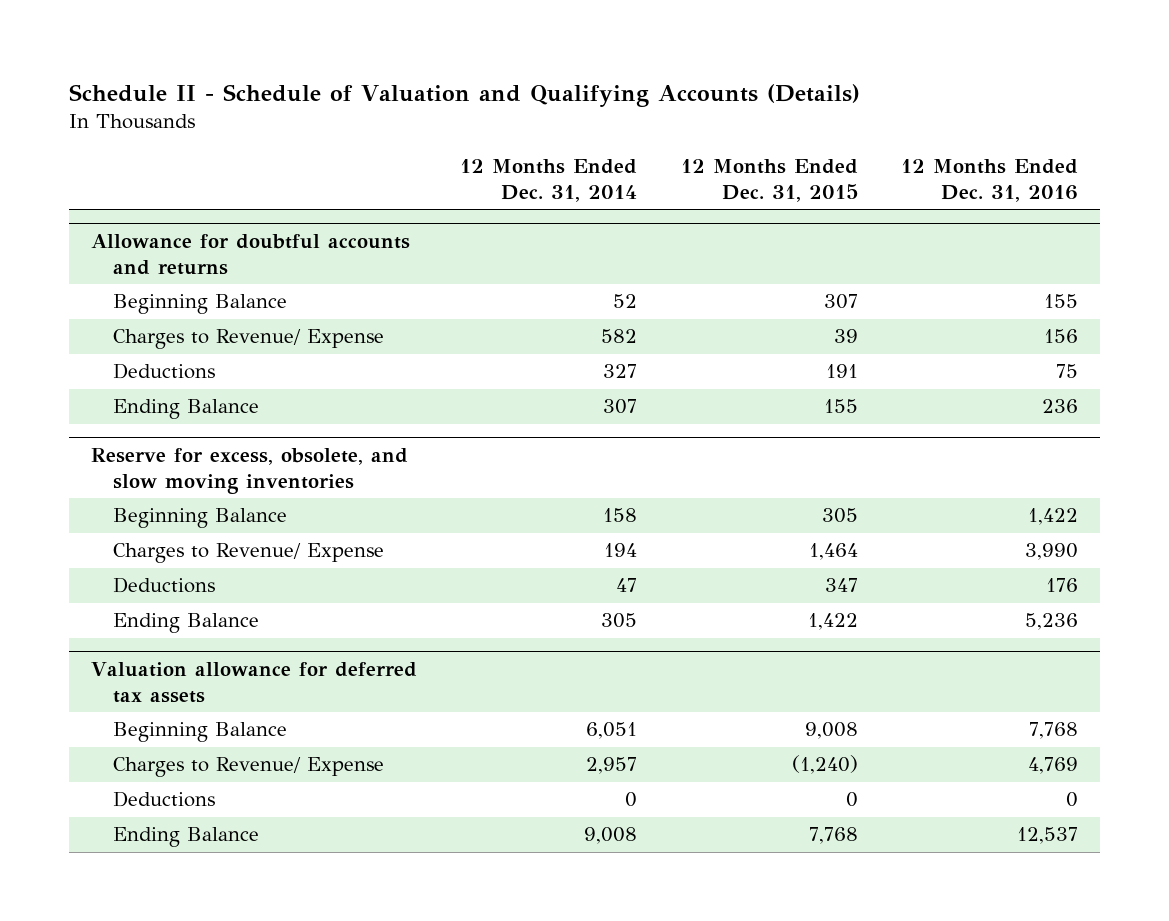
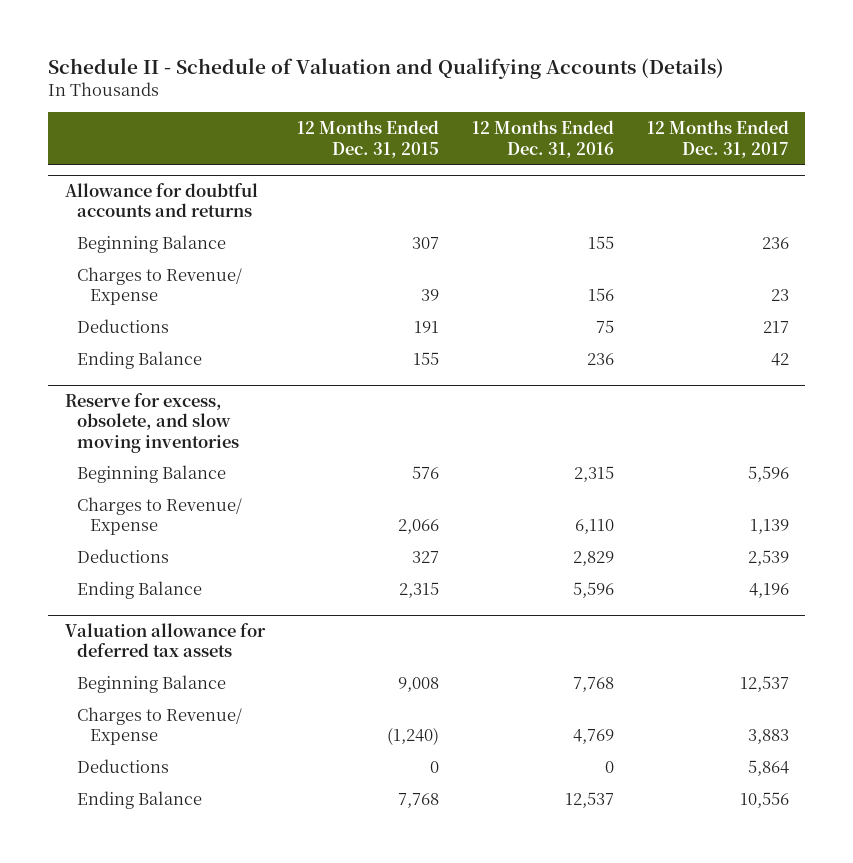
[460,158,638,203] 12 Months Ended Dec. 31, 2014 -> none
none -> [646,120,789,158] 12 Months Ended Dec. 31, 2017
[821,508,858,524] 305 -> [412,465,440,479] 576
[1028,508,1079,526] 1,422 -> [573,465,614,482] 2,315
[808,543,858,561] 1,464 -> [398,519,440,535] 2,066
[1025,543,1079,561] 3,990 -> [574,519,614,535] 6,110
[824,578,858,593] 347 -> [412,550,440,563] 327
[1046,578,1079,593] 176 -> [572,550,614,566] 2,829
[807,613,858,631] 1,422 -> [399,581,440,598] 2,315
[1025,613,1079,631] 5,236 -> [572,581,614,598] 5,596

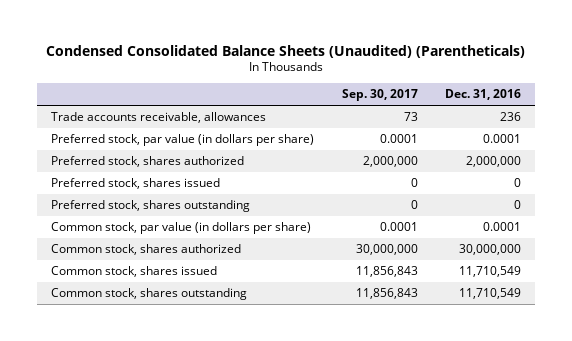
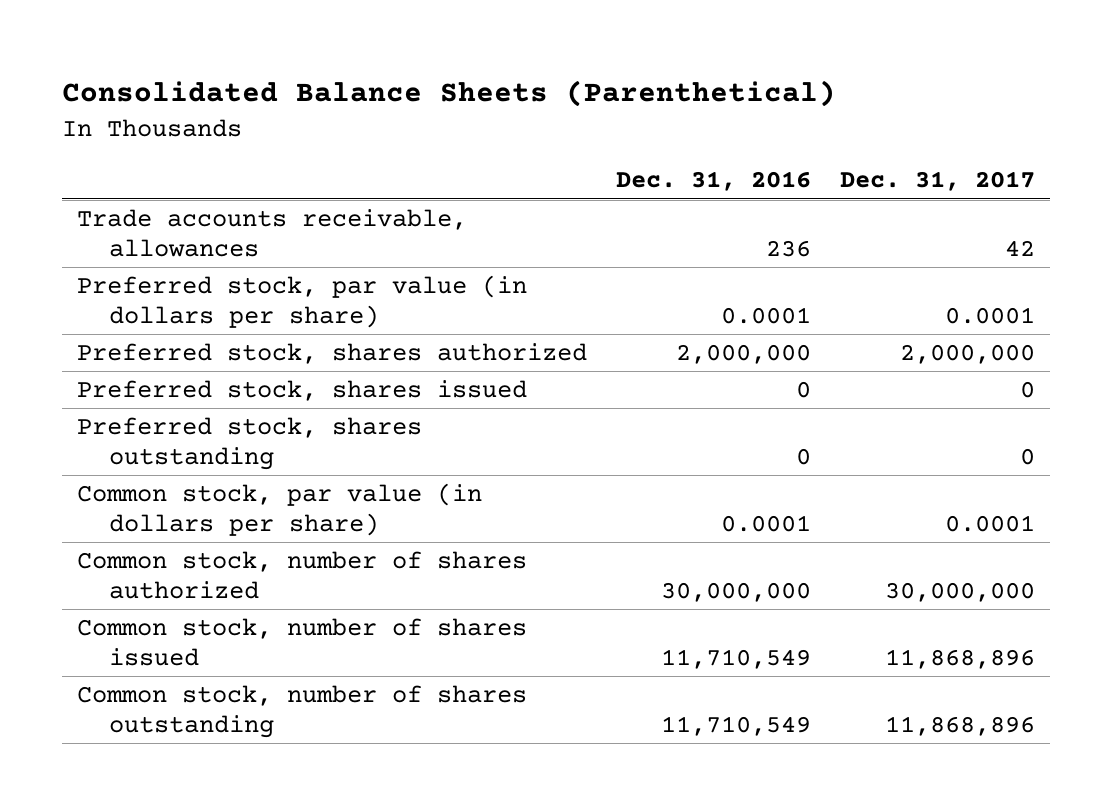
[46,44,526,58] Condensed Consolidated Balance Sheets (Unaudited) (Parentheticals) -> [61,80,836,108] Consolidated Balance Sheets (Parenthetical)
[341,89,418,102] Sep. 30, 2017 -> none
none -> [840,171,1036,192] Dec. 31, 2017
[51,244,242,256] Common stock, shares authorized -> [76,550,527,600] Common stock, number of shares authorized
[51,266,218,278] Common stock, shares issued -> [76,617,527,667] Common stock, number of shares issued
[51,288,248,301] Common stock, shares outstanding -> [76,684,527,739] Common stock, number of shares outstanding

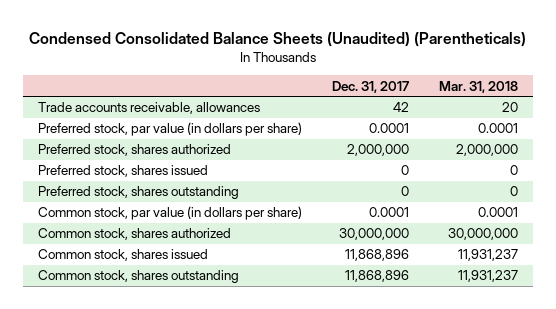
[61,80,836,108] Consolidated Balance Sheets (Parenthetical) -> [29,31,527,47] Condensed Consolidated Balance Sheets (Unaudited) (Parentheticals)
[615,171,811,192] Dec. 31, 2016 -> none
none -> [439,80,519,93] Mar. 31, 2018
[76,550,527,600] Common stock, number of shares authorized -> [37,228,231,241] Common stock, shares authorized
[76,617,527,667] Common stock, number of shares issued -> [37,249,208,262] Common stock, shares issued
[76,684,527,739] Common stock, number of shares outstanding -> [37,270,239,284] Common stock, shares outstanding

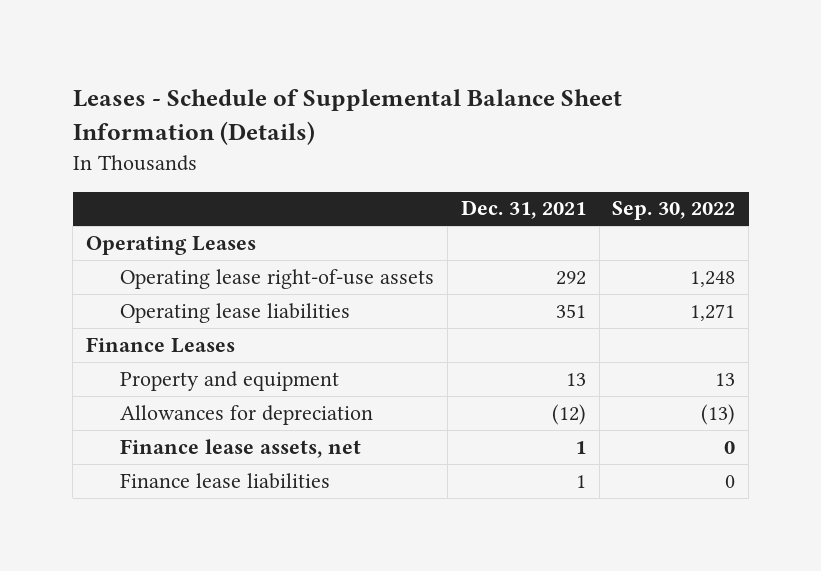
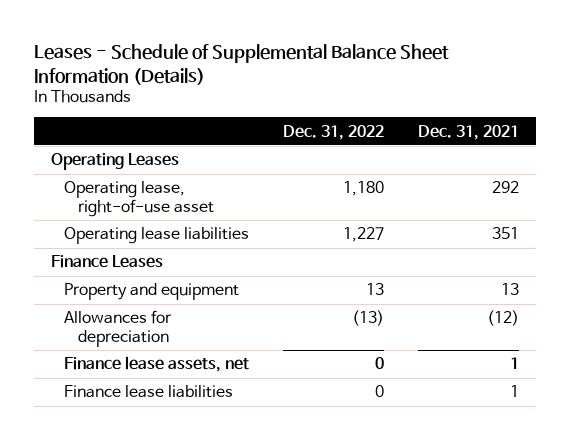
[612,201,736,221] Sep. 30, 2022 -> none
none -> [283,124,385,140] Dec. 31, 2022
[119,268,434,289] Operating lease right-of-use assets -> [64,181,214,217] Operating lease, right-of-use asset

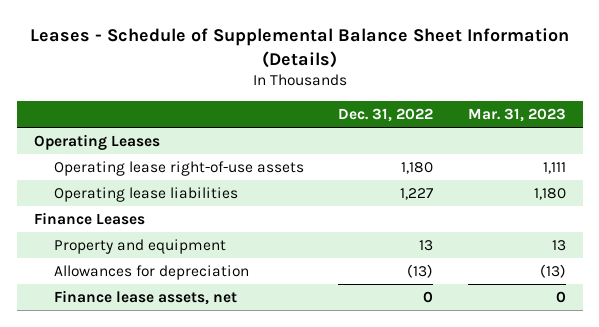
[418,124,520,140] Dec. 31, 2021 -> none
none -> [467,107,566,122] Mar. 31, 2023
[64,181,214,217] Operating lease, right-of-use asset -> [54,161,305,177] Operating lease right-of-use assets
[64,385,234,399] Finance lease liabilities -> none

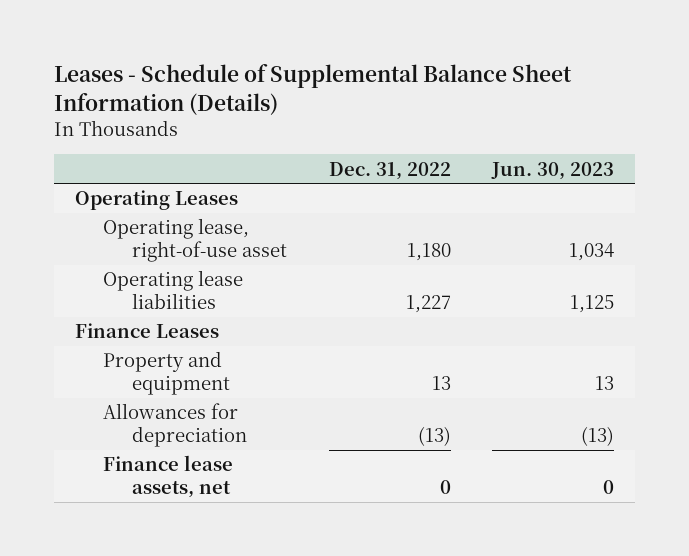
[467,107,566,122] Mar. 31, 2023 -> none
none -> [491,161,615,180] Jun. 30, 2023
[54,161,305,177] Operating lease right-of-use assets -> [103,218,288,263] Operating lease, right-of-use asset

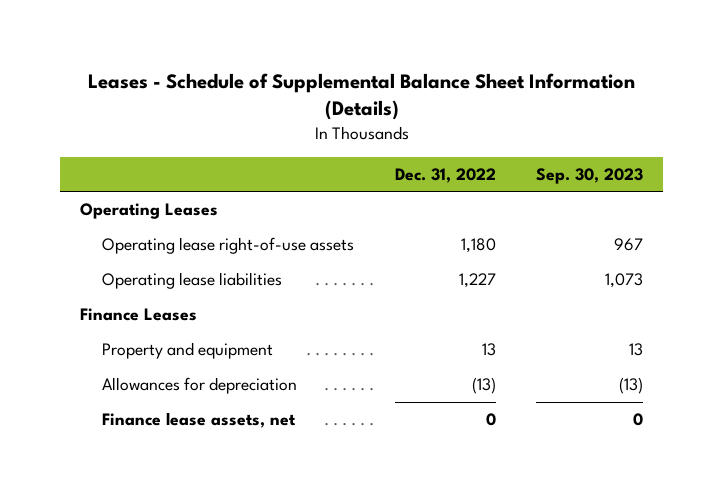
[491,161,615,180] Jun. 30, 2023 -> none
none -> [536,167,644,184] Sep. 30, 2023
[103,218,288,263] Operating lease, right-of-use asset -> [102,237,355,255] Operating lease right-of-use assets

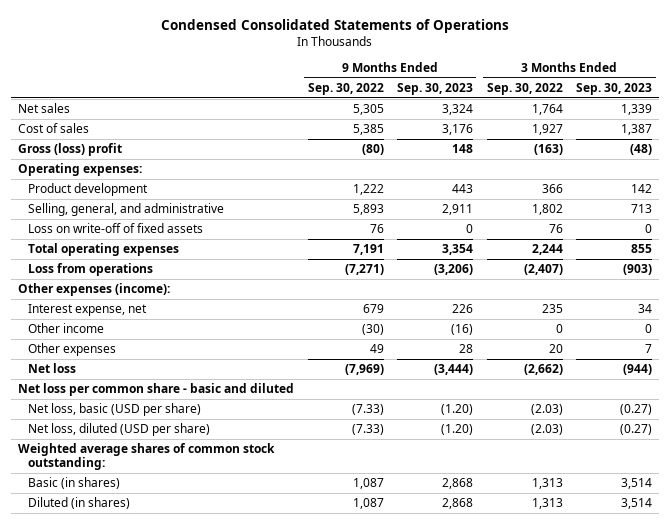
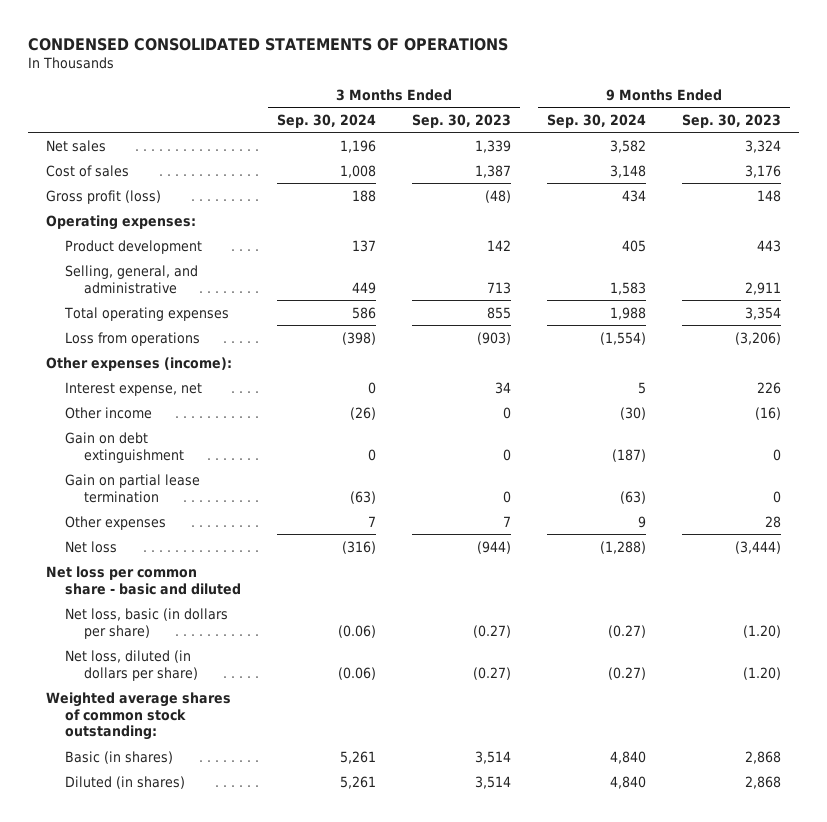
[161,18,510,33] Condensed Consolidated Statements of Operations -> [28,37,509,51] CONDENSED CONSOLIDATED STATEMENTS OF OPERATIONS
[307,82,384,95] Sep. 30, 2022 -> none
[486,82,563,95] Sep. 30, 2022 -> none
none -> [276,113,376,128] Sep. 30, 2024
none -> [546,113,646,128] Sep. 30, 2024
[17,143,122,157] Gross (loss) profit -> [46,189,162,204] Gross profit (loss)
[28,223,204,234] Loss on write-off of fixed assets -> none
none -> [64,431,184,463] Gain on debt extinguishment
none -> [64,473,200,503] Gain on partial lease termination
[28,403,202,417] Net loss, basic (USD per share) -> [64,607,228,639] Net loss, basic (in dollars per share)
[28,423,211,437] Net loss, diluted (USD per share) -> [64,649,198,681] Net loss, diluted (in dollars per share)

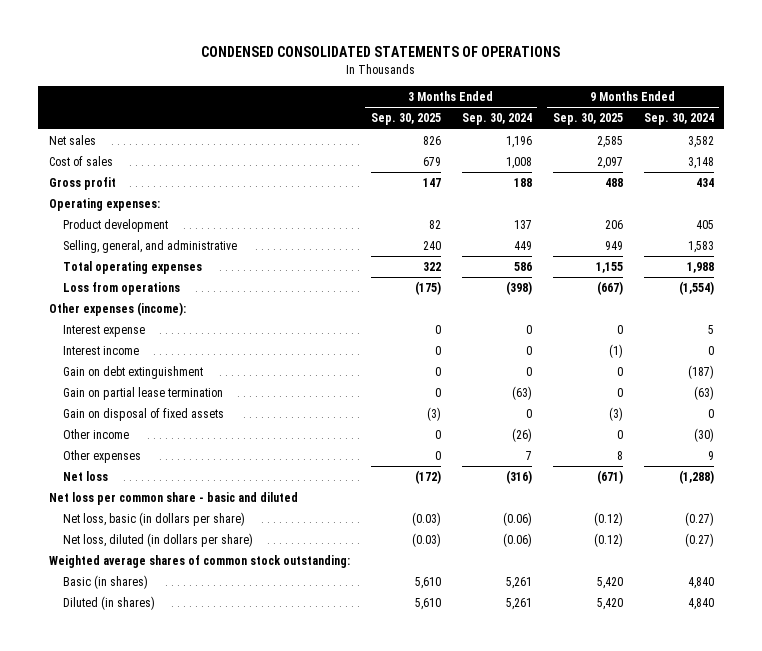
[411,113,511,128] Sep. 30, 2023 -> none
[681,113,781,128] Sep. 30, 2023 -> none
none -> [370,113,441,126] Sep. 30, 2025
none -> [552,113,623,126] Sep. 30, 2025
[46,189,162,204] Gross profit (loss) -> [48,177,116,191] Gross profit
[64,381,202,396] Interest expense, net -> [63,325,146,338] Interest expense
none -> [63,346,140,356] Interest income
none -> [63,408,225,422] Gain on disposal of fixed assets
[64,406,152,419] Other income -> [63,429,130,440] Other income

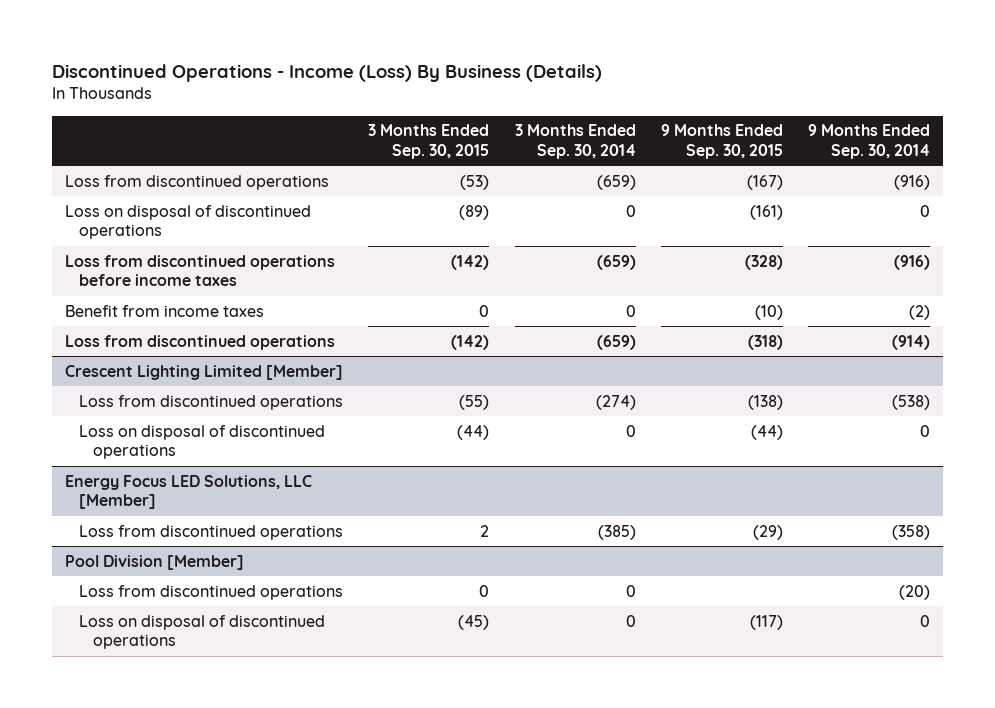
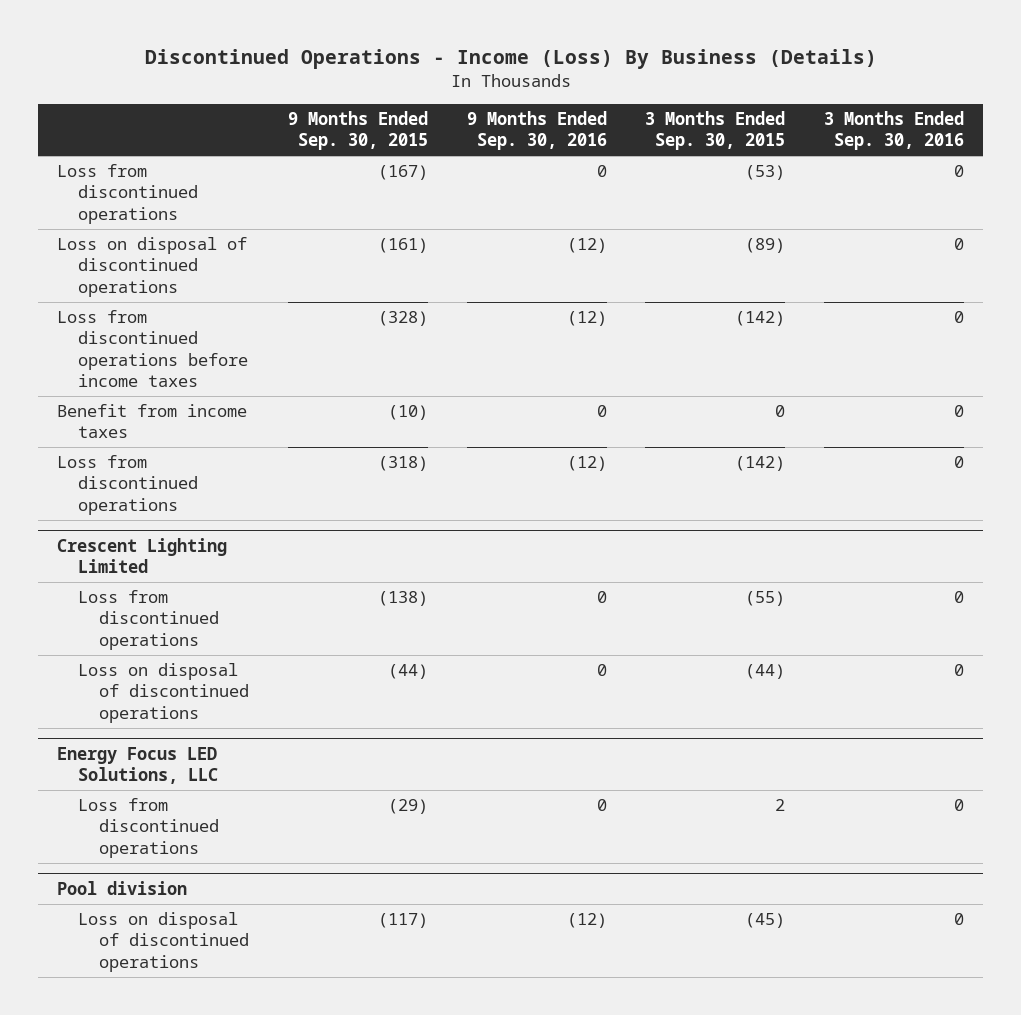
[514,124,636,159] 3 Months Ended Sep. 30, 2014 -> none
[808,124,931,159] 9 Months Ended Sep. 30, 2014 -> none
none -> [466,110,607,151] 9 Months Ended Sep. 30, 2016
none -> [824,110,965,151] 3 Months Ended Sep. 30, 2016
[65,364,344,380] Crescent Lighting Limited [Member] -> [57,537,228,574] Crescent Lighting Limited
[65,474,313,510] Energy Focus LED Solutions, LLC [Member] -> [57,746,219,785] Energy Focus LED Solutions, LLC
[79,584,344,600] Loss from discontinued operations -> none
[65,554,245,570] Pool Division [Member] -> [57,880,188,895] Pool division

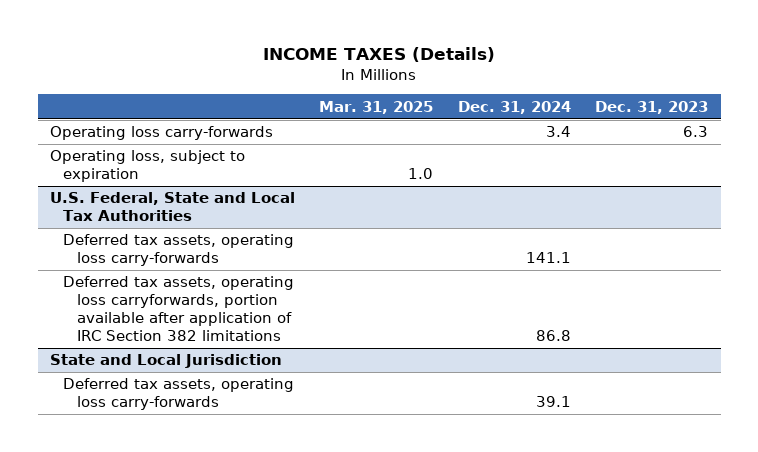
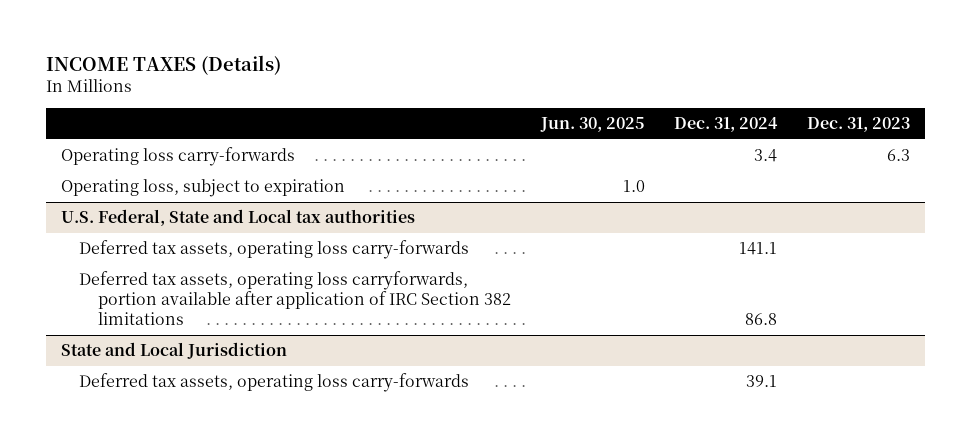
[319,100,434,114] Mar. 31, 2025 -> none
none -> [539,117,645,133] Jun. 30, 2025
[49,192,295,222] U.S. Federal, State and Local Tax Authorities -> [60,209,415,227] U.S. Federal, State and Local tax authorities

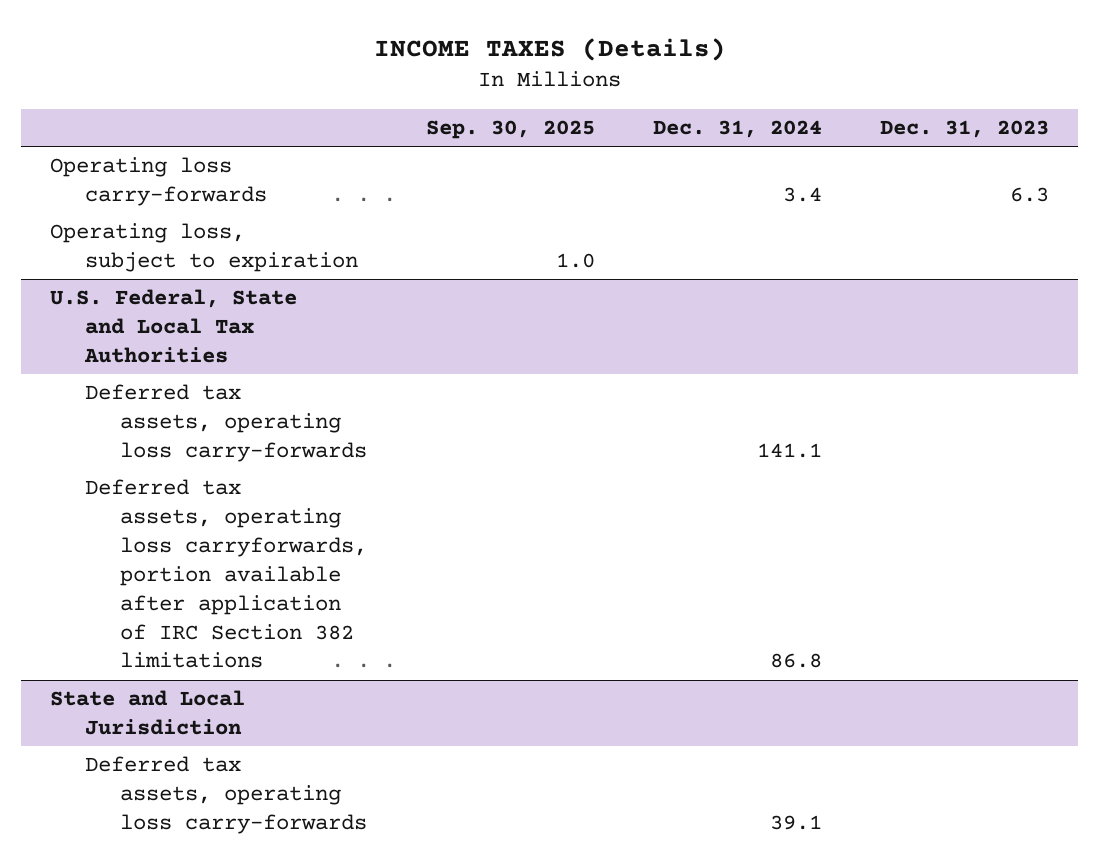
[539,117,645,133] Jun. 30, 2025 -> none
none -> [425,119,595,139] Sep. 30, 2025
[60,209,415,227] U.S. Federal, State and Local tax authorities -> [50,289,298,364] U.S. Federal, State and Local Tax Authorities

